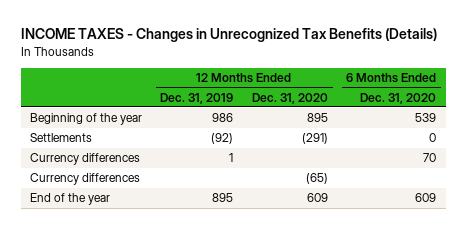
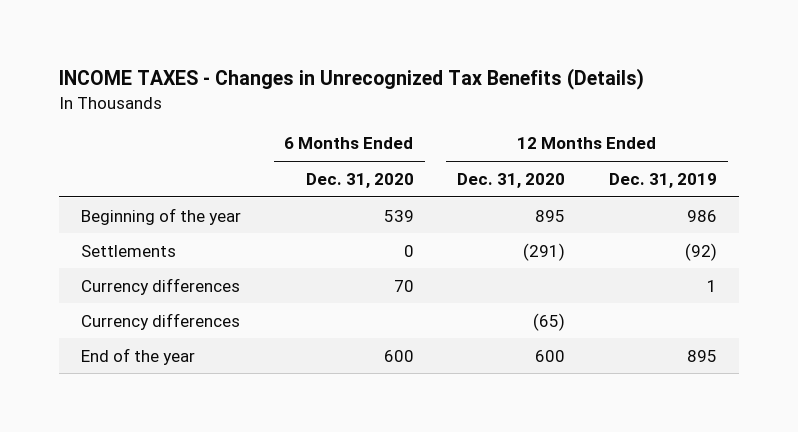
[306,193,328,203] 609 -> [535,349,566,362] 600
[415,193,437,203] 609 -> [383,349,414,362] 600

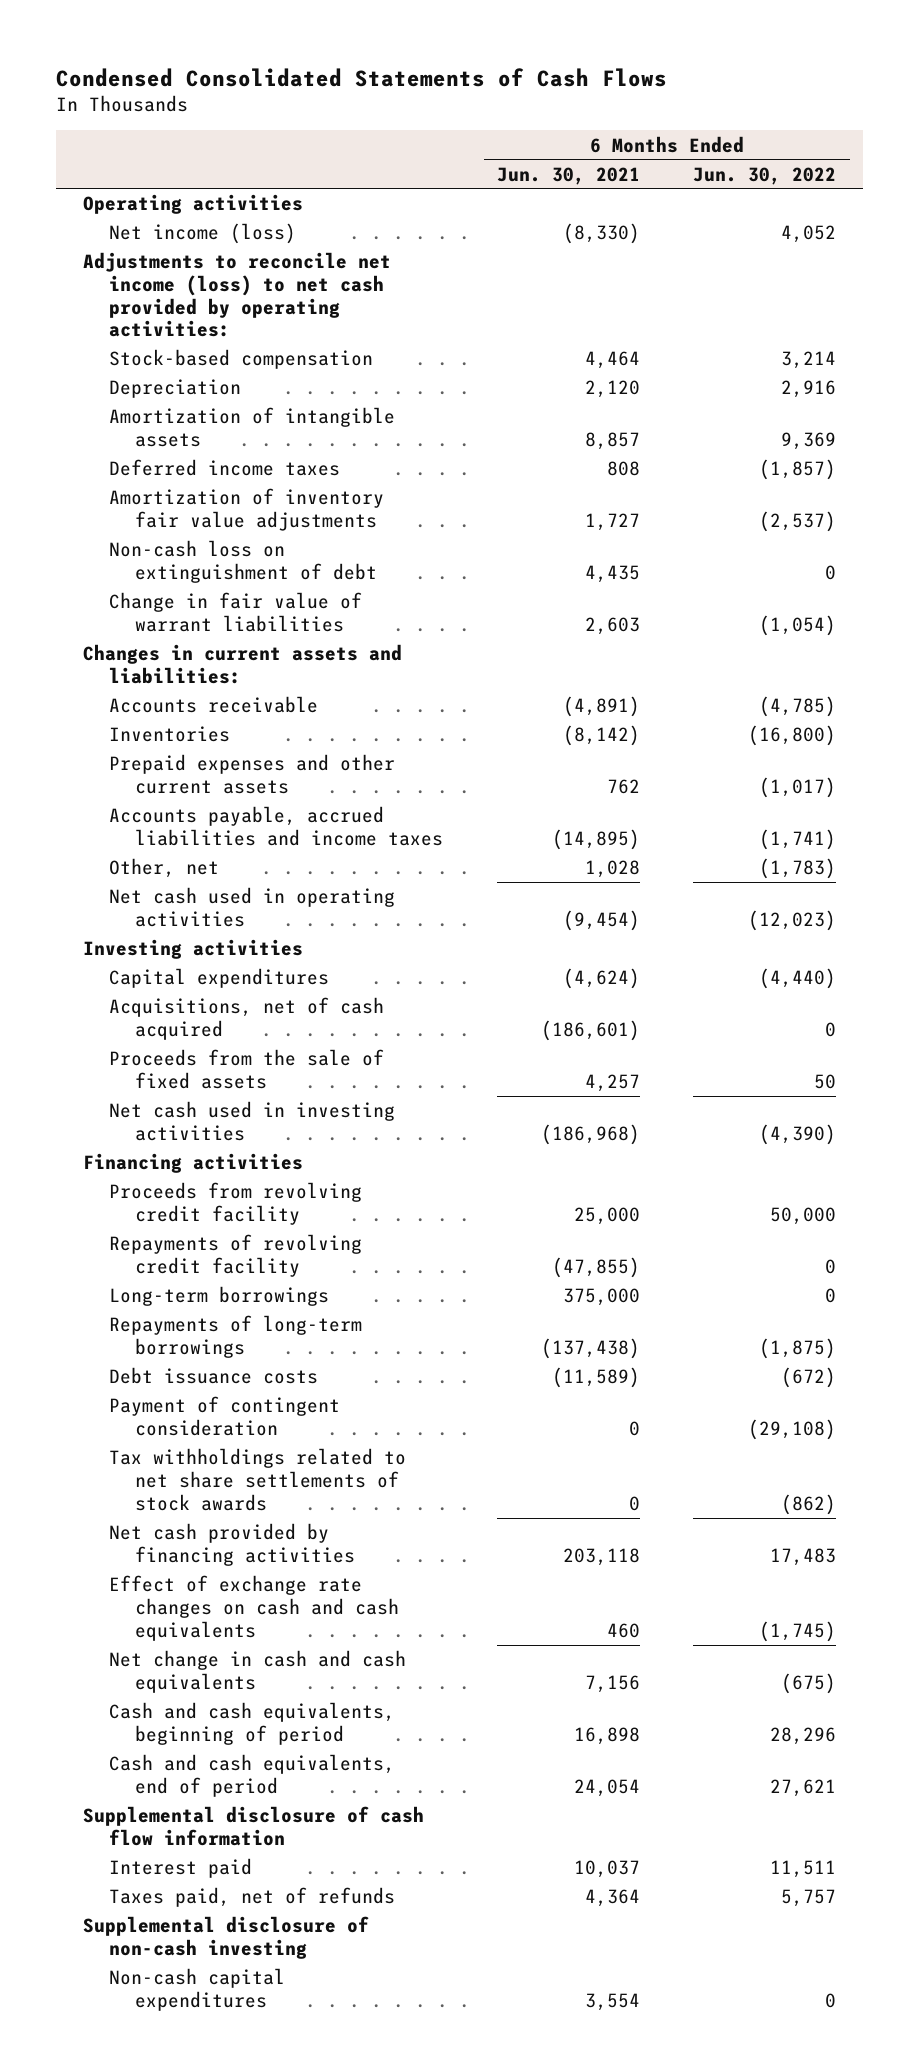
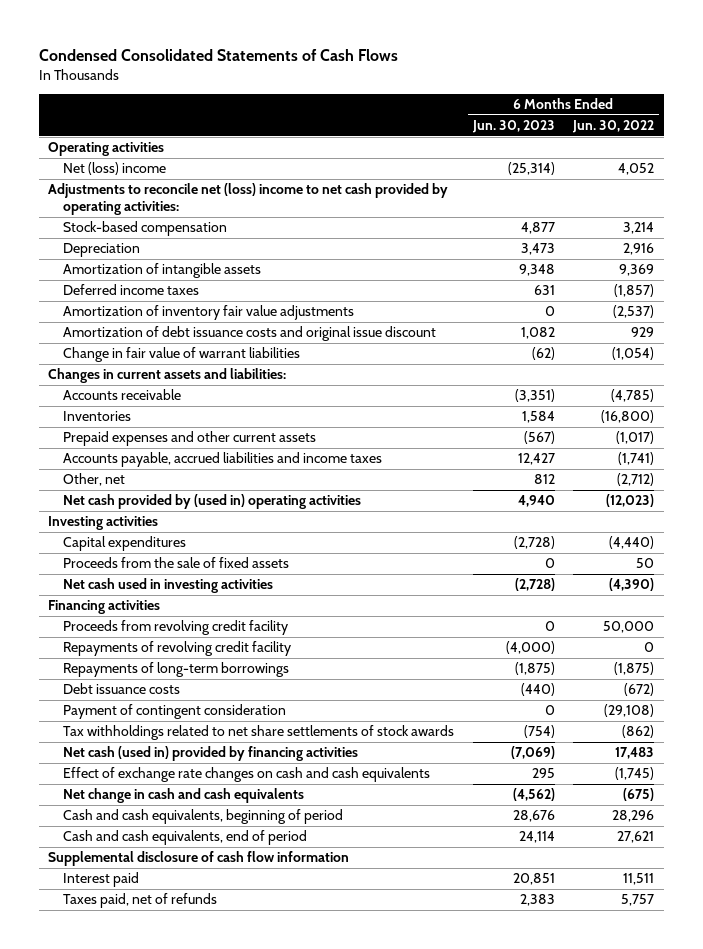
[496,166,640,185] Jun. 30, 2021 -> none
none -> [471,120,555,134] Jun. 30, 2023
[108,223,296,245] Net income (loss) -> [62,162,166,176] Net (loss) income
[82,252,391,338] Adjustments to reconcile net income (loss) to net cash provided by operating activities: -> [48,183,449,216] Adjustments to reconcile net (loss) income to net cash provided by operating activities:
[108,540,378,583] Non-cash loss on extinguishment of debt -> none
none -> [62,326,436,342] Amortization of debt issuance costs and original issue discount
[759,858,837,880] (1,783) -> [617,473,655,487] (2,712)
[108,887,395,927] Net cash used in operating activities -> [62,494,361,510] Net cash provided by (used in) operating activities
[108,997,384,1040] Acquisitions, net of cash acquired -> none
[108,1286,329,1307] Long-term borrowings -> none
[108,1523,356,1566] Net cash provided by financing activities -> [62,746,358,762] Net cash (used in) provided by financing activities
[82,1916,369,1959] Supplemental disclosure of non-cash investing -> none
[108,1968,285,2011] Non-cash capital expenditures -> none

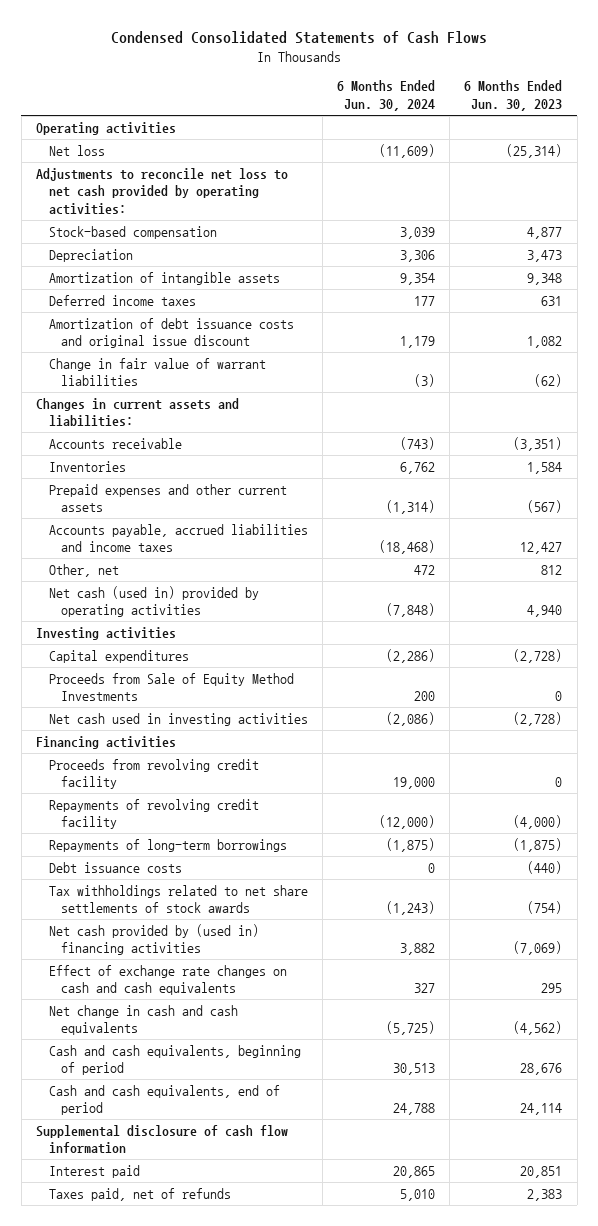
[572,120,655,134] Jun. 30, 2022 -> none
none -> [337,80,436,112] 6 Months Ended Jun. 30, 2024
[62,162,166,176] Net (loss) income -> [48,144,105,156] Net loss
[48,183,449,216] Adjustments to reconcile net (loss) income to net cash provided by operating activities: -> [35,167,288,216] Adjustments to reconcile net loss to net cash provided by operating activities:
[62,305,354,321] Amortization of inventory fair value adjustments -> none
[62,494,361,510] Net cash provided by (used in) operating activities -> [48,585,259,618] Net cash (used in) provided by operating activities
[62,557,289,569] Proceeds from the sale of fixed assets -> none
none -> [48,672,294,702] Proceeds from Sale of Equity Method Investments
[62,704,286,720] Payment of contingent consideration -> none
[62,746,358,762] Net cash (used in) provided by financing activities -> [48,923,259,956] Net cash provided by (used in) financing activities

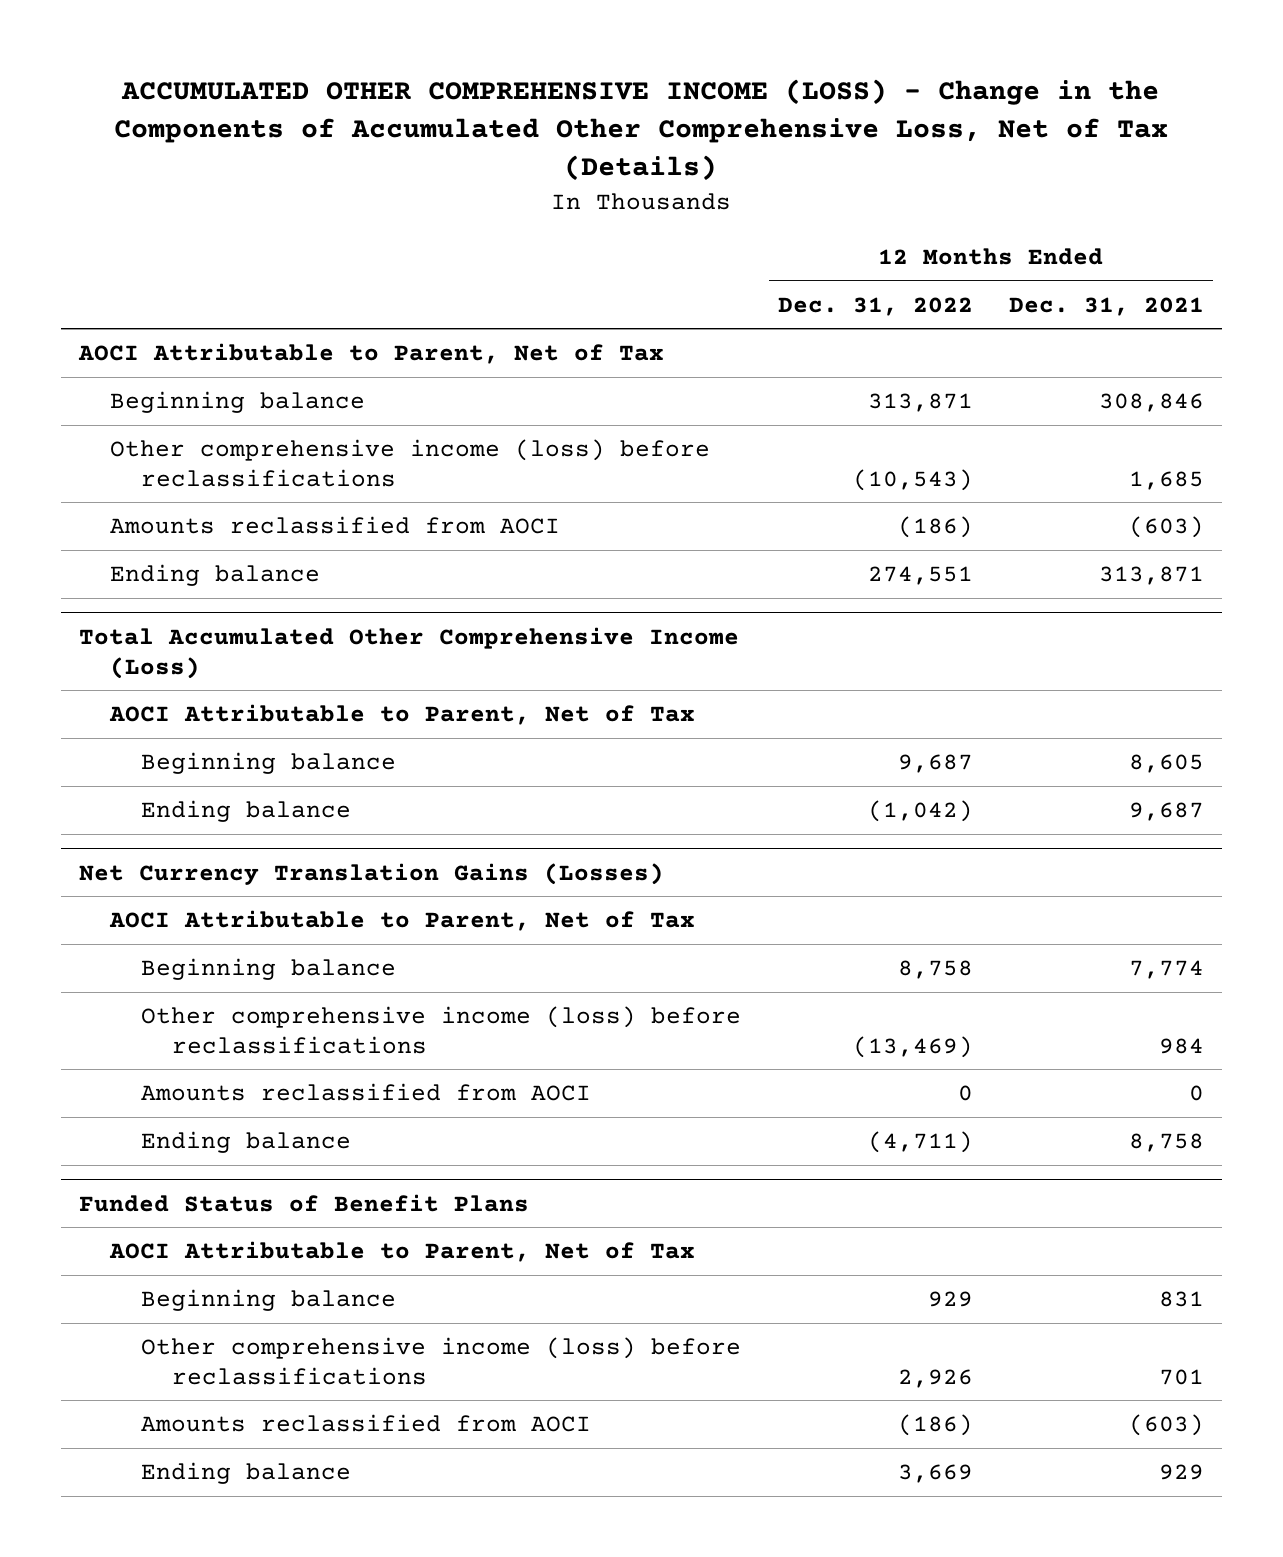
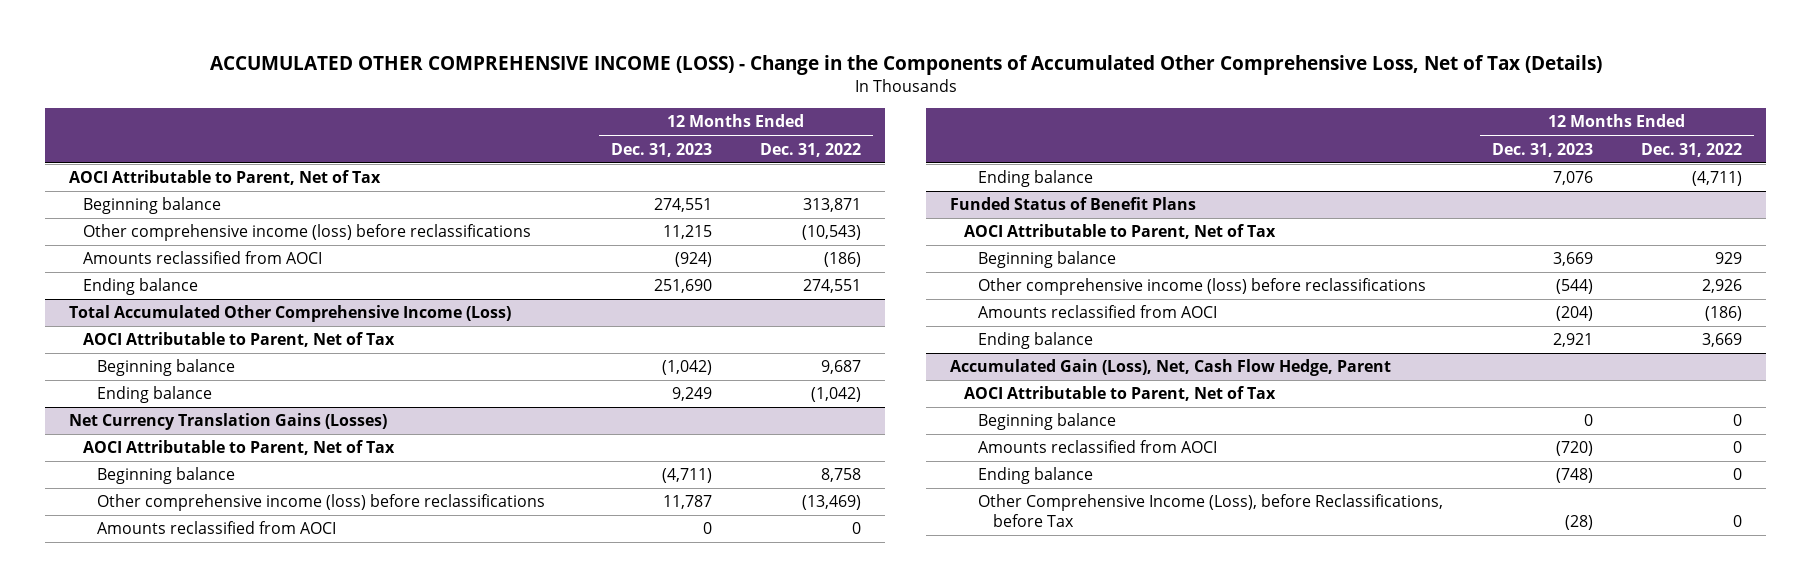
[1009,296,1205,316] Dec. 31, 2021 -> none
none -> [610,142,712,157] Dec. 31, 2023
none -> [949,359,1391,377] Accumulated Gain (Loss), Net, Cash Flow Hedge, Parent
none -> [964,386,1277,402] AOCI Attributable to Parent, Net of Tax
none -> [978,413,1117,431] Beginning balance
none -> [978,440,1218,454] Amounts reclassified from AOCI
none -> [978,467,1094,485] Ending balance
none -> [978,494,1444,527] Other Comprehensive Income (Loss), before Reclassifications, before Tax

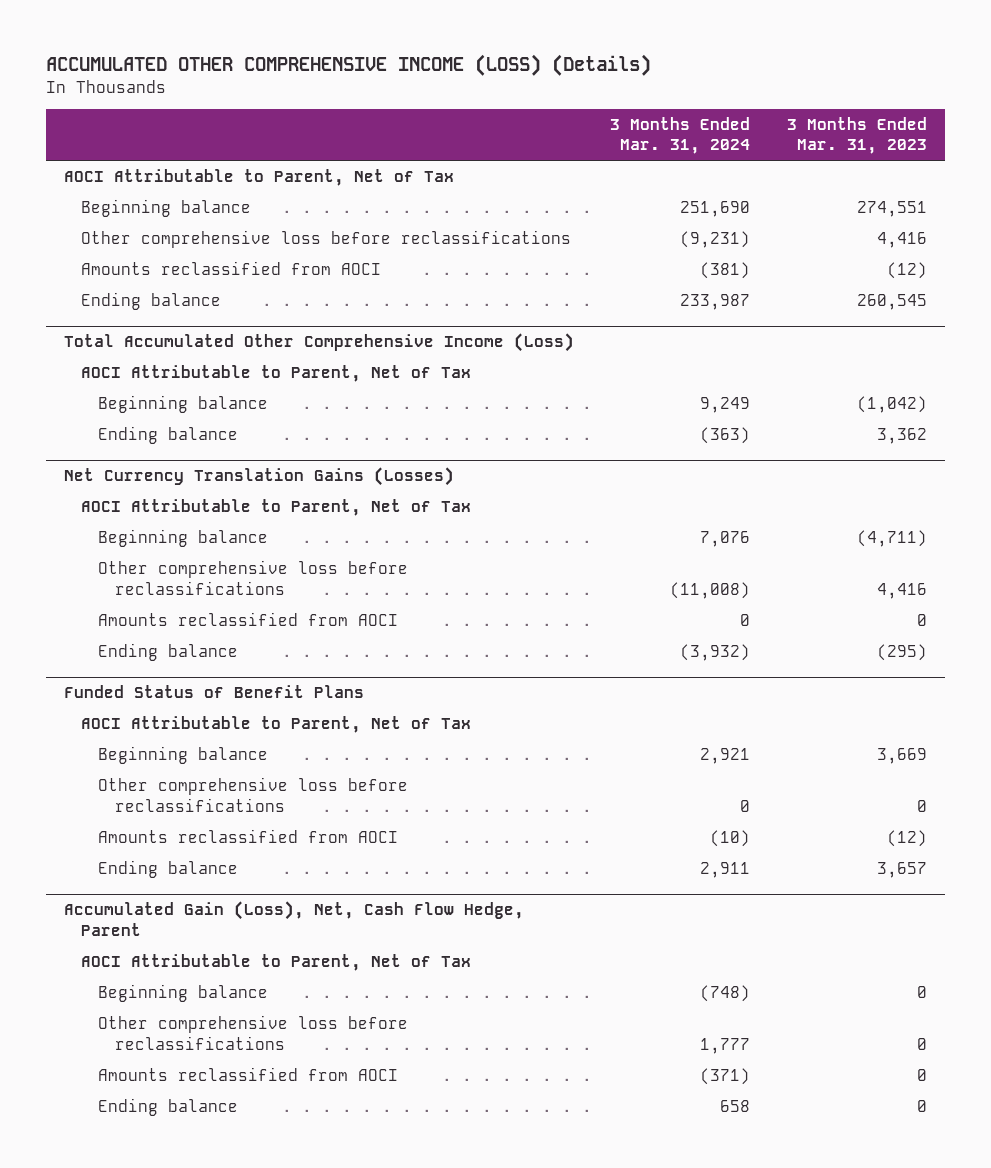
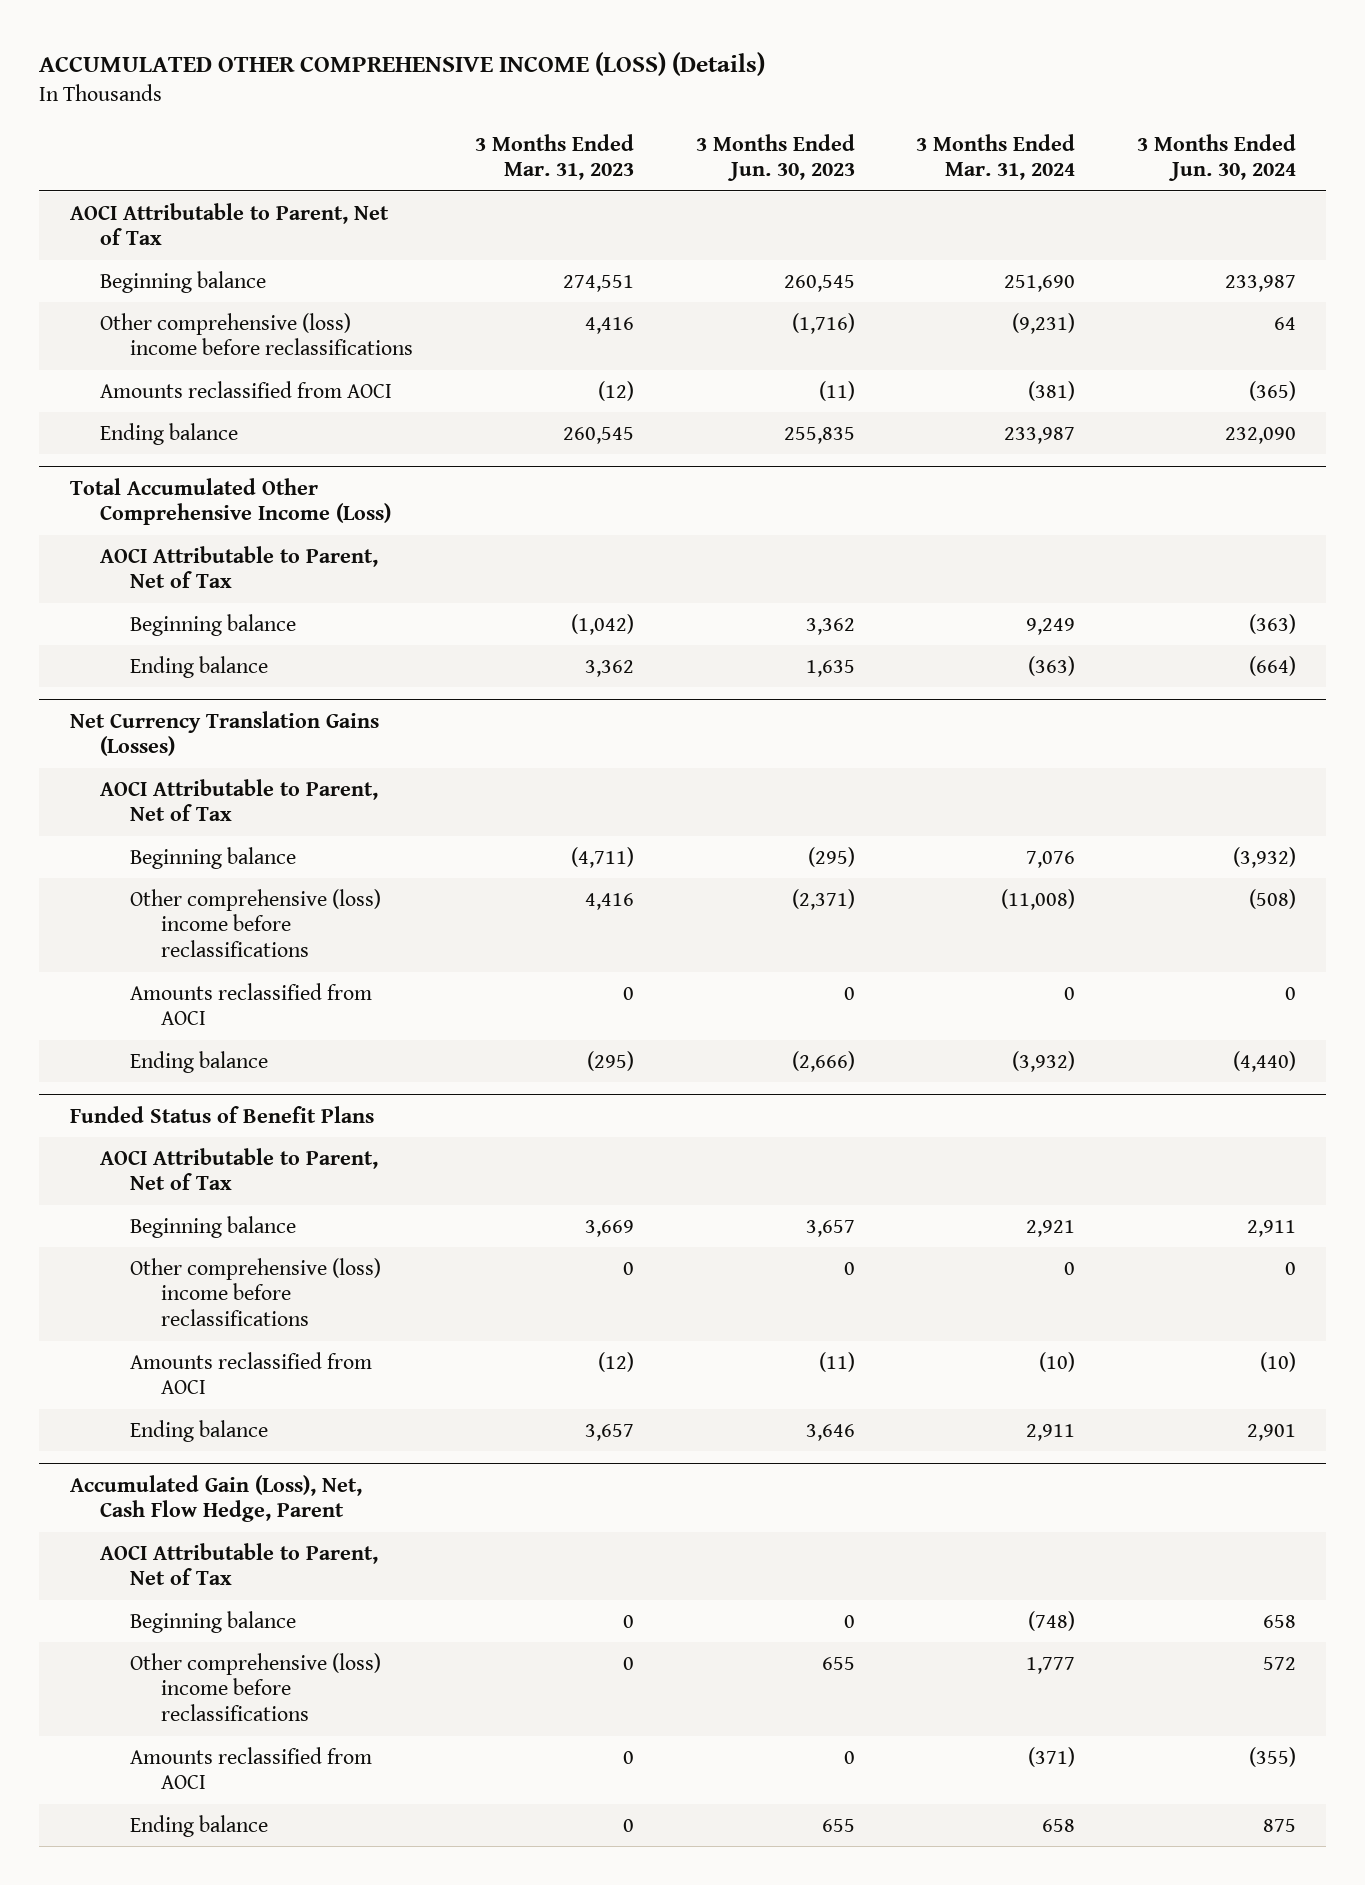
none -> [695,133,855,182] 3 Months Ended Jun. 30, 2023
none -> [1136,133,1296,182] 3 Months Ended Jun. 30, 2024
[81,230,572,249] Other comprehensive loss before reclassifications -> [100,312,414,356] Other comprehensive (loss) income before reclassifications
[98,560,409,595] Other comprehensive loss before reclassifications -> [130,888,382,958] Other comprehensive (loss) income before reclassifications
[98,777,409,812] Other comprehensive loss before reclassifications -> [130,1257,382,1327] Other comprehensive (loss) income before reclassifications
[98,1015,409,1050] Other comprehensive loss before reclassifications -> [130,1652,382,1722] Other comprehensive (loss) income before reclassifications

